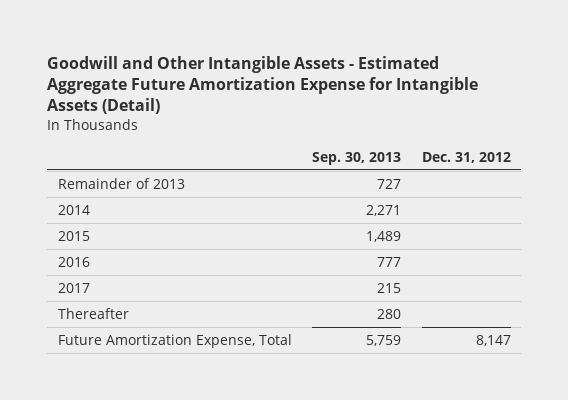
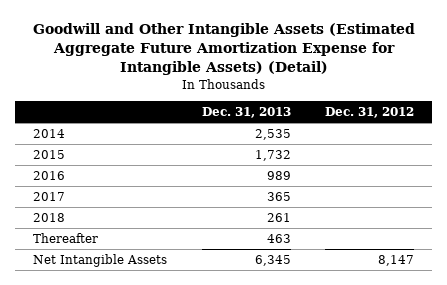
[47,55,479,115] Goodwill and Other Intangible Assets - Estimated Aggregate Future Amortization Expense for Intangible Assets (Detail) -> [32,23,415,76] Goodwill and Other Intangible Assets (Estimated Aggregate Future Amortization Expense for Intangible Assets) (Detail)
[312,151,402,165] Sep. 30, 2013 -> none
none -> [201,106,291,118] Dec. 31, 2013
[57,177,185,189] Remainder of 2013 -> none
none -> [32,213,65,223] 2018
[57,333,292,348] Future Amortization Expense, Total -> [32,254,167,268] Net Intangible Assets

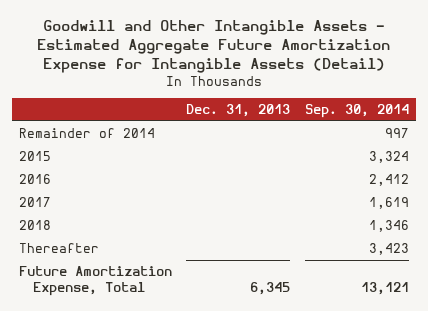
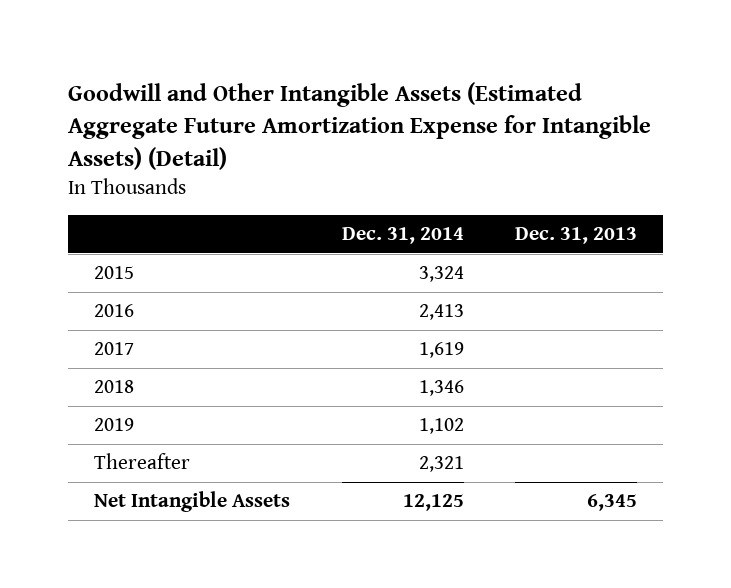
[36,20,390,74] Goodwill and Other Intangible Assets - Estimated Aggregate Future Amortization Expense for Intangible Assets (Detail) -> [68,81,652,170] Goodwill and Other Intangible Assets (Estimated Aggregate Future Amortization Expense for Intangible Assets) (Detail)
[304,104,409,119] Sep. 30, 2014 -> none
none -> [341,227,464,245] Dec. 31, 2014
[19,128,156,139] Remainder of 2014 -> none
none -> [94,418,135,432] 2019
[19,266,173,296] Future Amortization Expense, Total -> [94,491,291,513] Net Intangible Assets

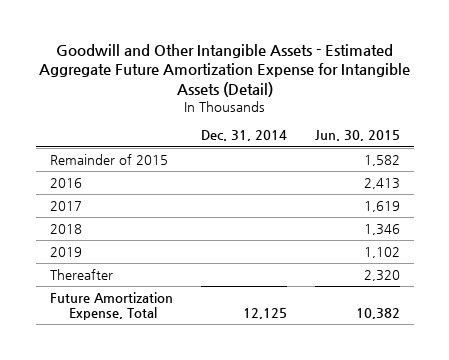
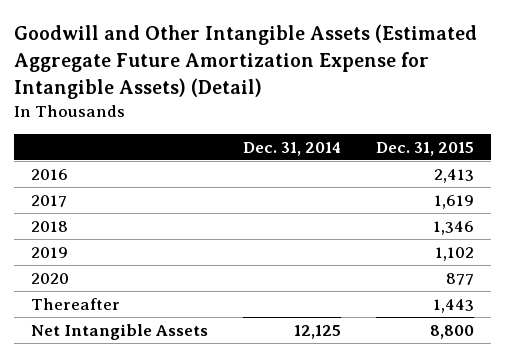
[38,43,410,97] Goodwill and Other Intangible Assets - Estimated Aggregate Future Amortization Expense for Intangible Assets (Detail) -> [13,24,477,99] Goodwill and Other Intangible Assets (Estimated Aggregate Future Amortization Expense for Intangible Assets) (Detail)
[314,130,400,142] Jun. 30, 2015 -> none
none -> [375,141,474,156] Dec. 31, 2015
[49,153,168,165] Remainder of 2015 -> none
none -> [31,272,70,284] 2020
[49,291,173,321] Future Amortization Expense, Total -> [31,323,209,340] Net Intangible Assets

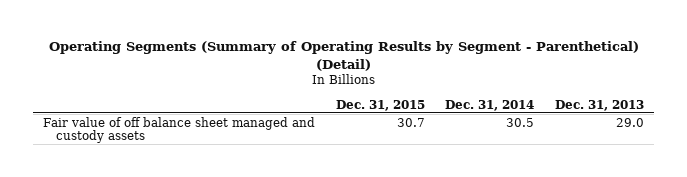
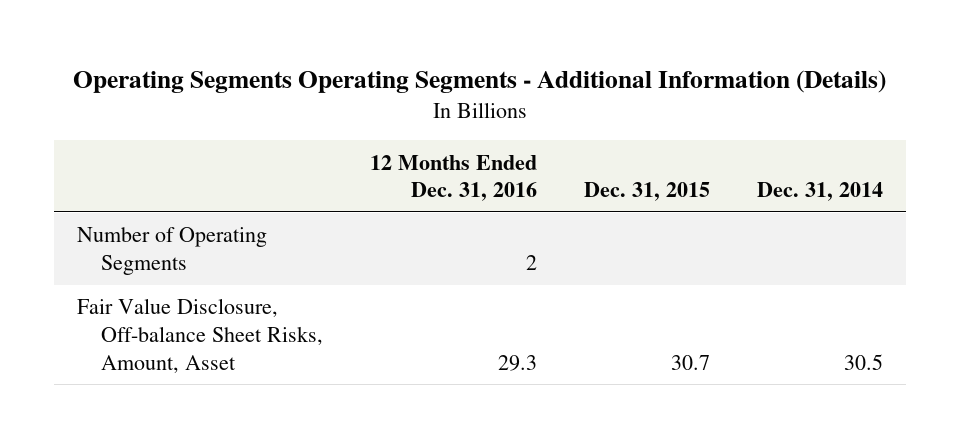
[48,41,639,71] Operating Segments (Summary of Operating Results by Segment - Parenthetical) (Detail) -> [72,69,886,93] Operating Segments Operating Segments - Additional Information (Details)
[554,99,644,111] Dec. 31, 2013 -> none
none -> [370,154,538,202] 12 Months Ended Dec. 31, 2016
none -> [76,227,267,275] Number of Operating Segments
[43,116,316,143] Fair value of off balance sheet managed and custody assets -> [76,298,324,373] Fair Value Disclosure, Off-balance Sheet Risks, Amount, Asset

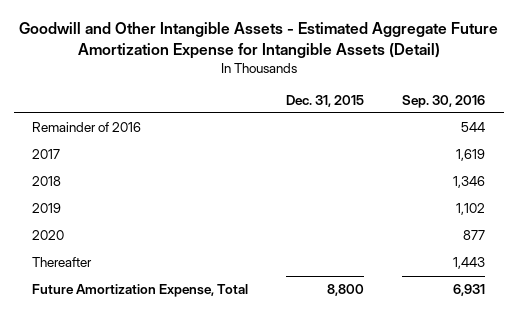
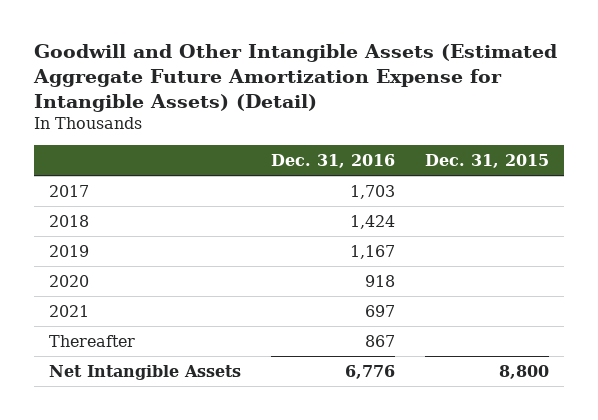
[18,22,498,60] Goodwill and Other Intangible Assets - Estimated Aggregate Future Amortization Expense for Intangible Assets (Detail) -> [32,44,557,112] Goodwill and Other Intangible Assets (Estimated Aggregate Future Amortization Expense for Intangible Assets) (Detail)
[401,94,485,108] Sep. 30, 2016 -> none
none -> [270,153,395,168] Dec. 31, 2016
[32,122,142,133] Remainder of 2016 -> none
none -> [48,304,89,317] 2021
[32,284,249,298] Future Amortization Expense, Total -> [48,364,241,380] Net Intangible Assets

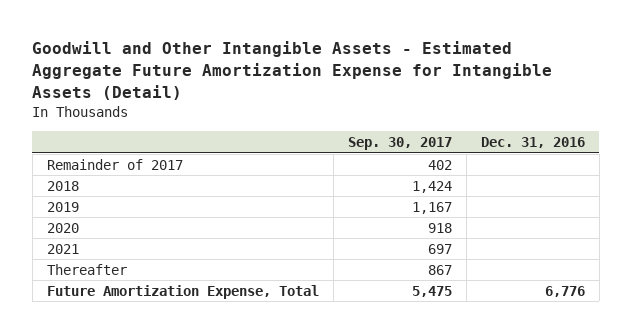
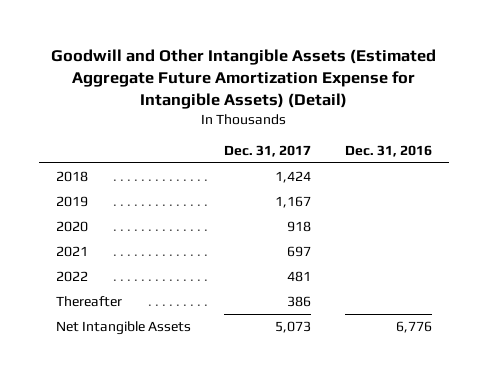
[32,41,553,101] Goodwill and Other Intangible Assets - Estimated Aggregate Future Amortization Expense for Intangible Assets (Detail) -> [50,48,436,109] Goodwill and Other Intangible Assets (Estimated Aggregate Future Amortization Expense for Intangible Assets) (Detail)
[347,137,452,151] Sep. 30, 2017 -> none
none -> [224,144,312,157] Dec. 31, 2017
[46,158,183,170] Remainder of 2017 -> none
none -> [55,271,88,283] 2022
[46,284,319,299] Future Amortization Expense, Total -> [55,321,191,336] Net Intangible Assets

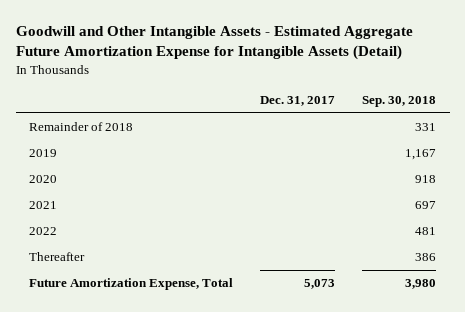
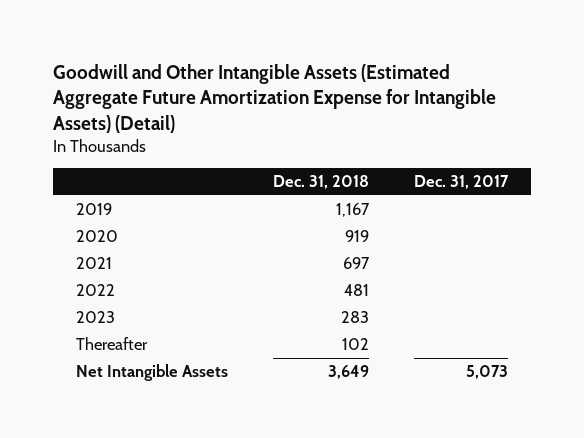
[15,26,413,61] Goodwill and Other Intangible Assets - Estimated Aggregate Future Amortization Expense for Intangible Assets (Detail) -> [53,63,497,133] Goodwill and Other Intangible Assets (Estimated Aggregate Future Amortization Expense for Intangible Assets) (Detail)
[362,96,437,108] Sep. 30, 2018 -> none
none -> [273,175,370,190] Dec. 31, 2018
[29,122,134,132] Remainder of 2018 -> none
none -> [75,311,115,324] 2023
[29,278,234,291] Future Amortization Expense, Total -> [75,364,228,382] Net Intangible Assets

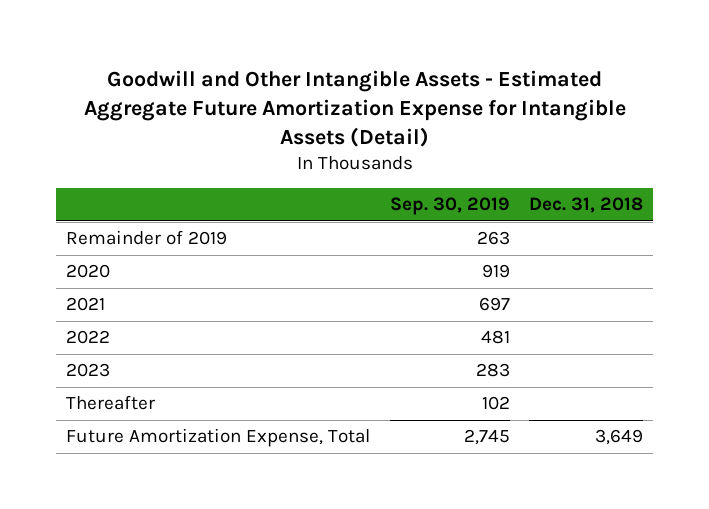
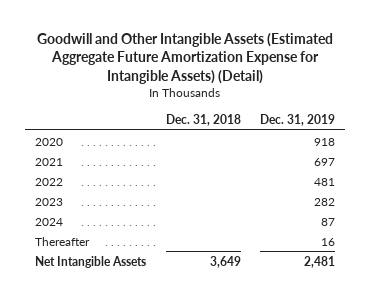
[83,69,626,147] Goodwill and Other Intangible Assets - Estimated Aggregate Future Amortization Expense for Intangible Assets (Detail) -> [37,32,334,85] Goodwill and Other Intangible Assets (Estimated Aggregate Future Amortization Expense for Intangible Assets) (Detail)
[389,197,510,216] Sep. 30, 2019 -> none
none -> [260,113,336,126] Dec. 31, 2019
[66,230,228,246] Remainder of 2019 -> none
none -> [34,217,63,226] 2024
[66,428,371,448] Future Amortization Expense, Total -> [34,255,146,268] Net Intangible Assets

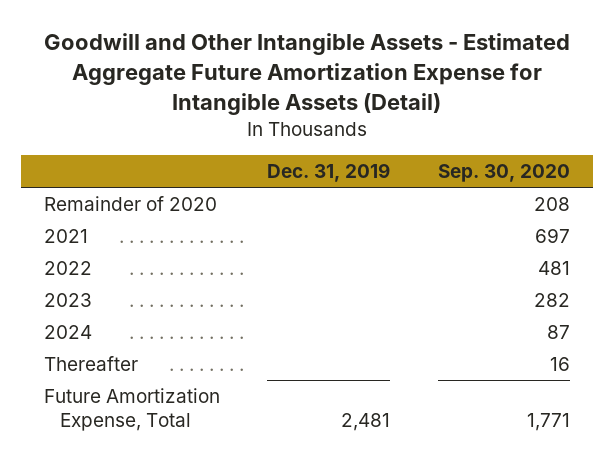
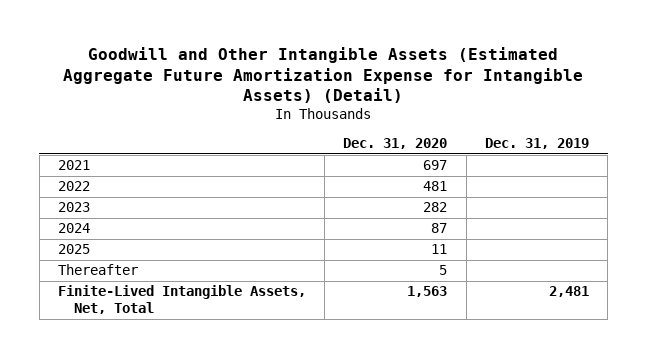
[43,33,570,116] Goodwill and Other Intangible Assets - Estimated Aggregate Future Amortization Expense for Intangible Assets (Detail) -> [63,46,584,104] Goodwill and Other Intangible Assets (Estimated Aggregate Future Amortization Expense for Intangible Assets) (Detail)
[437,164,570,183] Sep. 30, 2020 -> none
none -> [343,138,448,150] Dec. 31, 2020
[44,195,218,211] Remainder of 2020 -> none
none -> [57,244,90,255] 2025
[44,387,221,432] Future Amortization Expense, Total -> [57,285,306,315] Finite-Lived Intangible Assets, Net, Total

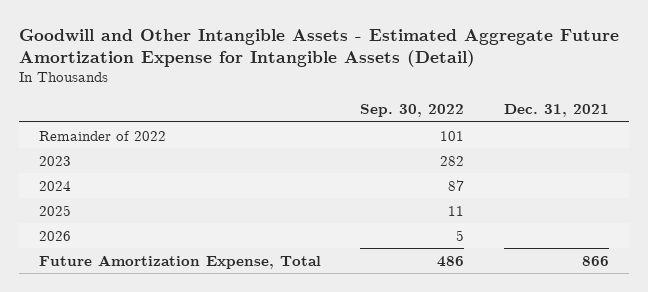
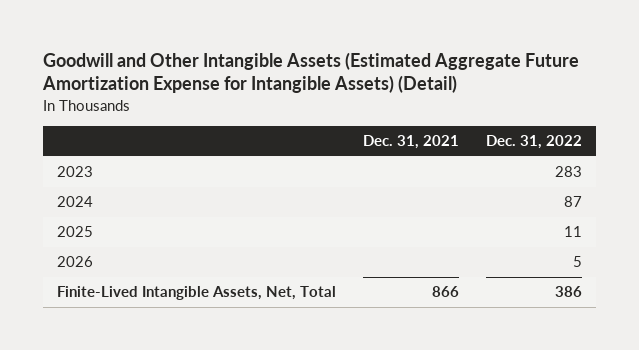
[18,29,619,68] Goodwill and Other Intangible Assets - Estimated Aggregate Future Amortization Expense for Intangible Assets (Detail) -> [42,51,580,94] Goodwill and Other Intangible Assets (Estimated Aggregate Future Amortization Expense for Intangible Assets) (Detail)
[360,104,465,118] Sep. 30, 2022 -> none
none -> [486,135,583,150] Dec. 31, 2022
[38,130,166,141] Remainder of 2022 -> none
[38,254,321,269] Future Amortization Expense, Total -> [56,286,336,301] Finite-Lived Intangible Assets, Net, Total

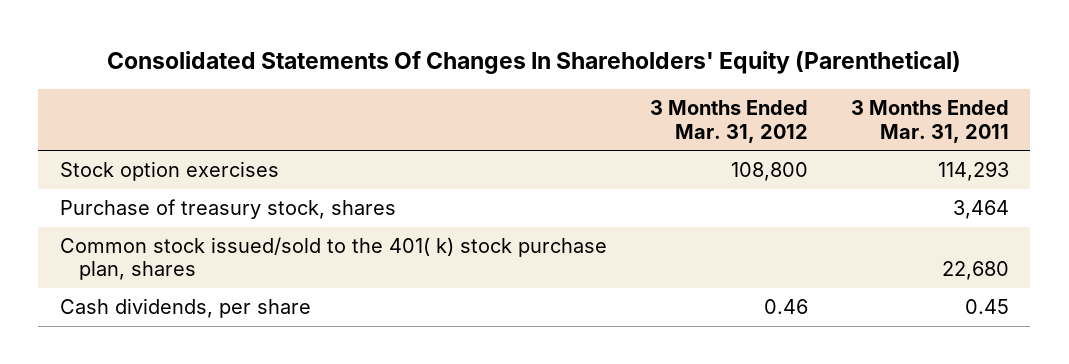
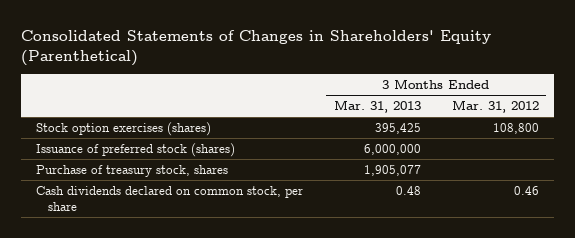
[107,51,962,75] Consolidated Statements Of Changes In Shareholders' Equity (Parenthetical) -> [20,29,491,67] Consolidated Statements of Changes in Shareholders' Equity (Parenthetical)
[850,100,1009,143] 3 Months Ended Mar. 31, 2011 -> none
none -> [333,100,421,114] Mar. 31, 2013
[59,161,279,182] Stock option exercises -> [36,121,212,136] Stock option exercises (shares)
none -> [36,142,236,157] Issuance of preferred stock (shares)
[59,237,607,281] Common stock issued/sold to the 401( k) stock purchase plan, shares -> none
[59,298,311,319] Cash dividends, per share -> [36,185,304,212] Cash dividends declared on common stock, per share

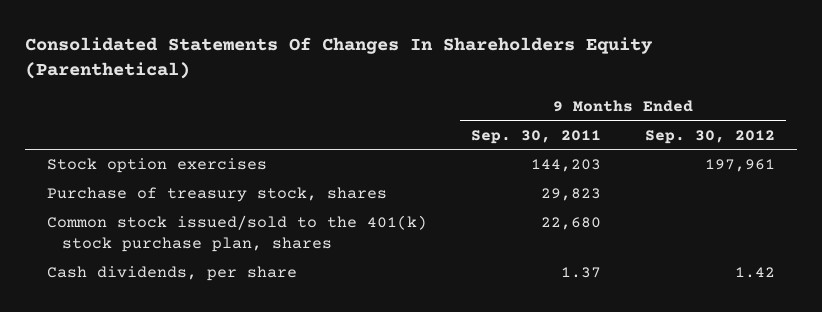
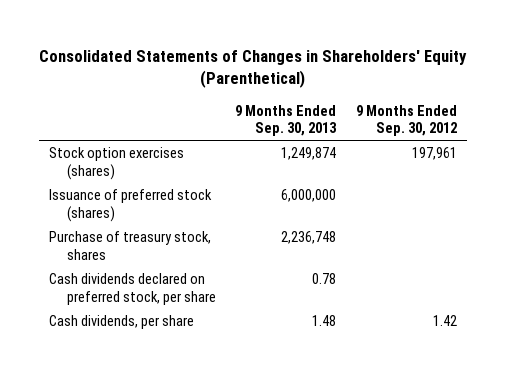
[24,37,653,80] Consolidated Statements Of Changes In Shareholders Equity (Parenthetical) -> [39,49,468,89] Consolidated Statements of Changes in Shareholders' Equity (Parenthetical)
[471,129,602,144] Sep. 30, 2011 -> none
none -> [235,104,338,137] 9 Months Ended Sep. 30, 2013
[46,158,267,174] Stock option exercises -> [49,147,185,180] Stock option exercises (shares)
none -> [49,189,213,222] Issuance of preferred stock (shares)
[46,215,427,252] Common stock issued/sold to the 401(k) stock purchase plan, shares -> none
none -> [49,273,216,305] Cash dividends declared on preferred stock, per share

